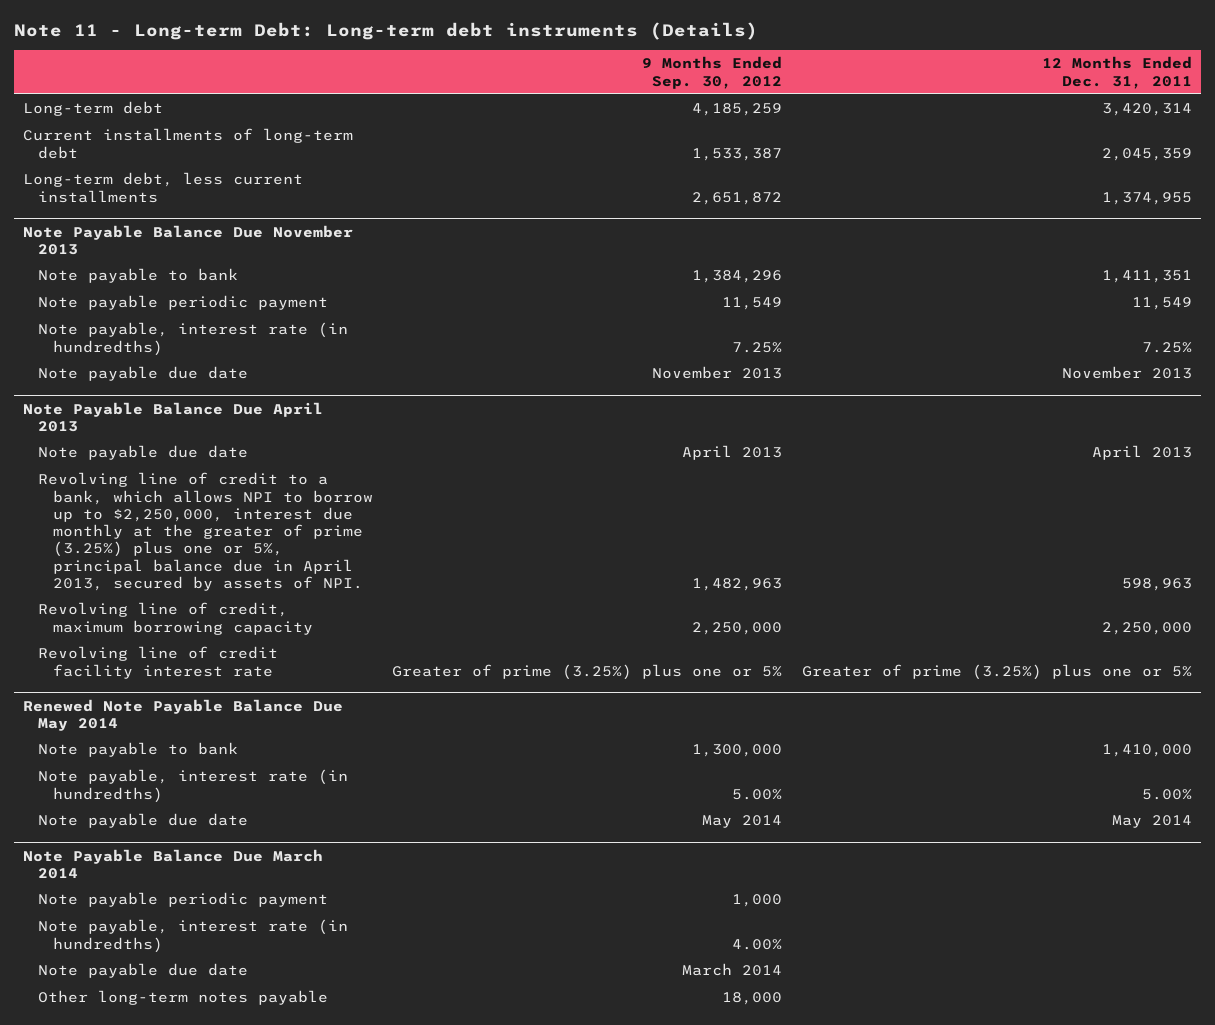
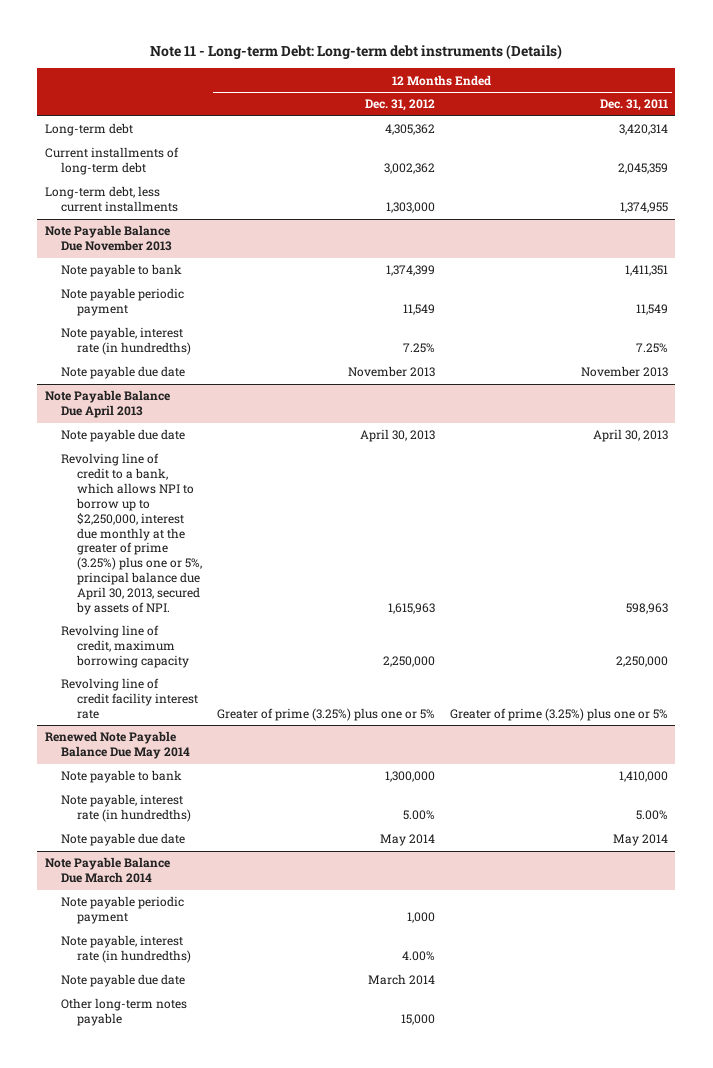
[642,56,783,89] 9 Months Ended Sep. 30, 2012 -> none
none -> [365,99,436,112] Dec. 31, 2012
[1091,445,1192,461] April 2013 -> [592,429,668,443] April 30, 2013
[38,472,374,591] Revolving line of credit to a bank, which allows NPI to borrow up to $2,250,000, interest due monthly at the greater of prime (3.25%) plus one or 5%, principal balance due in April 2013, secured by assets of NPI. -> [61,453,203,615] Revolving line of credit to a bank, which allows NPI to borrow up to $2,250,000, interest due monthly at the greater of prime (3.25%) plus one or 5%, principal balance due April 30, 2013, secured by assets of NPI.

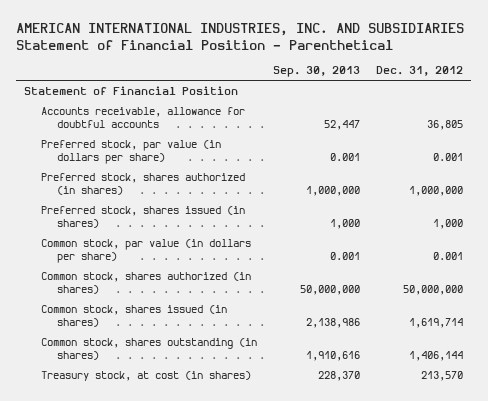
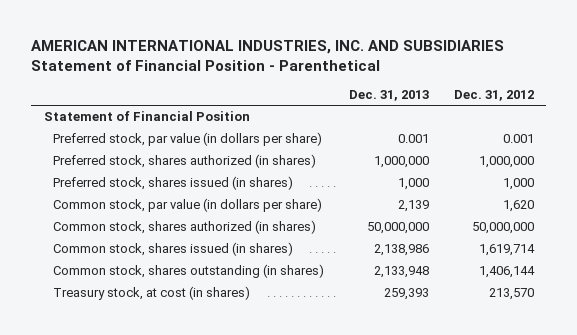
[273,66,361,78] Sep. 30, 2013 -> none
none -> [348,90,429,102] Dec. 31, 2013
[40,107,245,128] Accounts receivable, allowance for doubtful accounts -> none
[433,251,464,260] 0.001 -> [502,200,534,213] 1,620

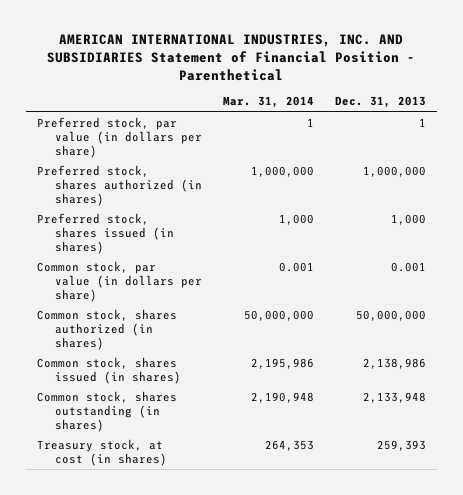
[453,90,534,102] Dec. 31, 2012 -> none
none -> [223,96,315,109] Mar. 31, 2014
[43,111,250,122] Statement of Financial Position -> none
[397,134,429,144] 0.001 -> [419,118,427,128] 1
[397,200,429,213] 2,139 -> [391,262,427,273] 0.001

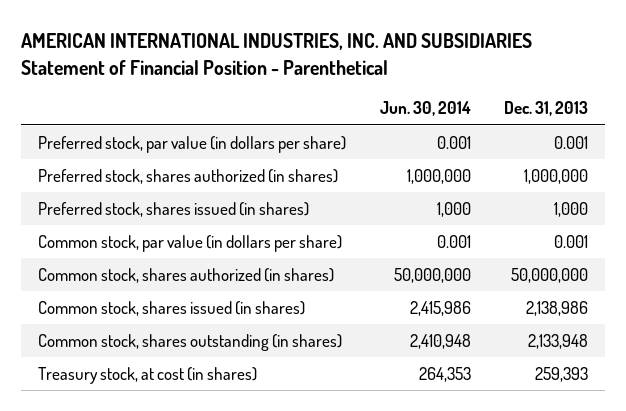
[223,96,315,109] Mar. 31, 2014 -> none
none -> [379,101,471,117] Jun. 30, 2014
[419,118,427,128] 1 -> [554,135,589,149] 0.001

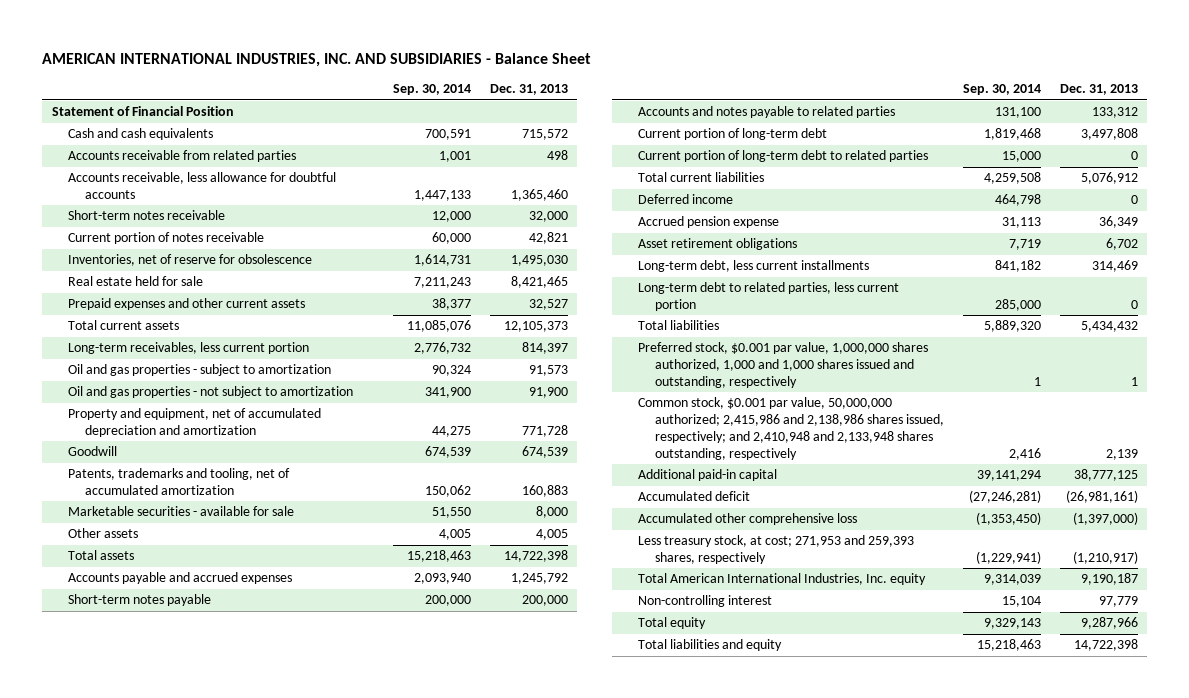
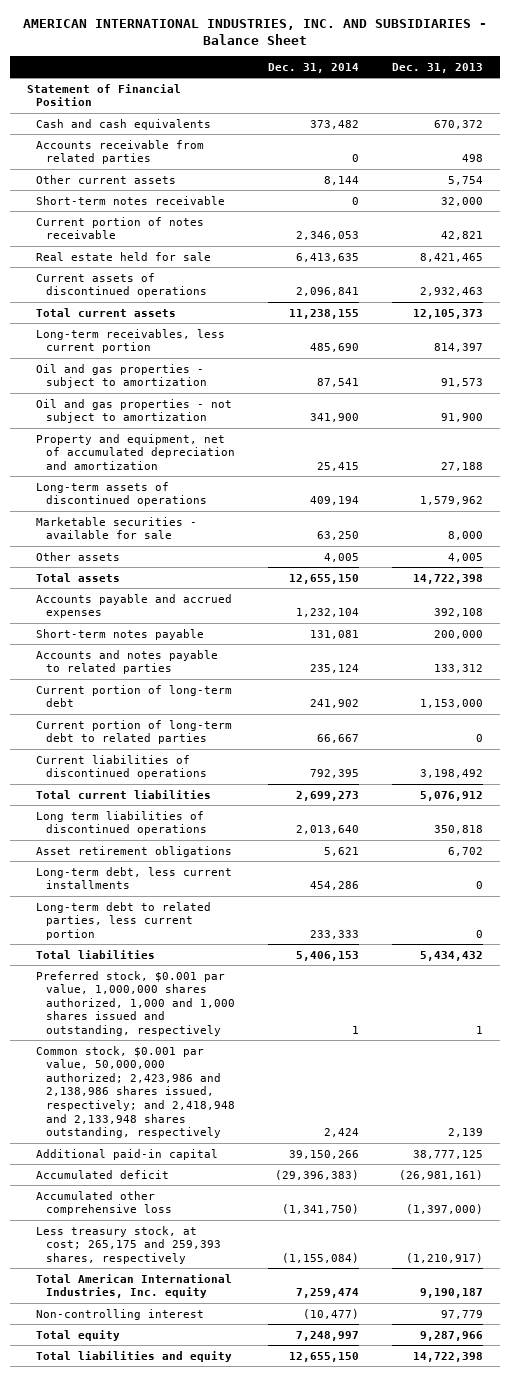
[392,84,471,96] Sep. 30, 2014 -> none
none -> [268,62,360,73] Dec. 31, 2014
[521,129,568,141] 715,572 -> [434,119,484,129] 670,372
[68,172,337,200] Accounts receivable, less allowance for doubtful accounts -> none
none -> [36,174,177,184] Other current assets
[68,254,313,267] Inventories, net of reserve for obsolescence -> none
[68,298,306,311] Prepaid expenses and other current assets -> [36,272,207,298] Current assets of discontinued operations
[528,299,568,311] 32,527 -> [420,287,484,297] 2,932,463
[68,446,118,457] Goodwill -> none
[68,468,291,496] Patents, trademarks and tooling, net of accumulated amortization -> none
[521,425,568,438] 771,728 -> [441,461,484,471] 27,188
none -> [36,481,207,507] Long-term assets of discontinued operations
[510,573,568,585] 1,245,792 -> [434,608,484,618] 392,108
[1080,128,1138,141] 3,497,808 -> [420,699,484,709] 1,153,000
none -> [36,754,207,780] Current liabilities of discontinued operations
[638,194,734,205] Deferred income -> none
[638,216,780,229] Accrued pension expense -> none
none -> [36,810,207,836] Long term liabilities of discontinued operations
[1091,260,1138,273] 314,469 -> [476,881,484,890] 0
[638,397,945,460] Common stock, $0.001 par value, 50,000,000 authorized; 2,415,986 and 2,138,986 shares issued, respectively; and 2,410,948 and 2,133,948 shares outstanding, respectively -> [36,1045,235,1139] Common stock, $0.001 par value, 50,000,000 authorized; 2,423,986 and 2,138,986 shares issued, respectively; and 2,418,948 and 2,133,948 shares outstanding, respectively
[638,535,915,565] Less treasury stock, at cost; 271,953 and 259,393 shares, respectively -> [36,1225,221,1264] Less treasury stock, at cost; 265,175 and 259,393 shares, respectively

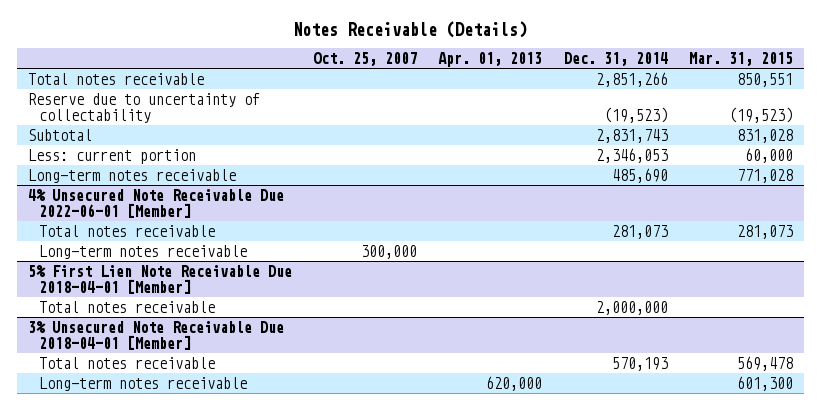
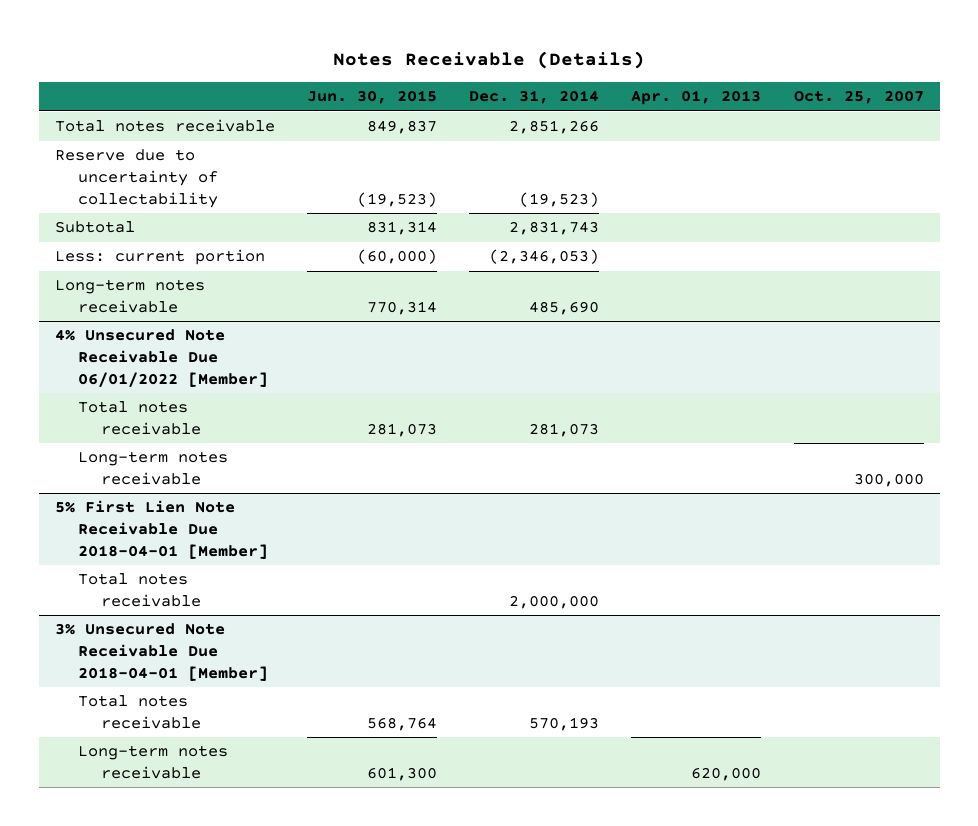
[689,52,794,67] Mar. 31, 2015 -> none
none -> [306,90,437,105] Jun. 30, 2015
[595,147,668,163] 2,346,053 -> [489,249,600,265] (2,346,053)
[27,188,284,218] 4% Unsecured Note Receivable Due 2022-06-01 [Member] -> [54,329,269,387] 4% Unsecured Note Receivable Due 06/01/2022 [Member]

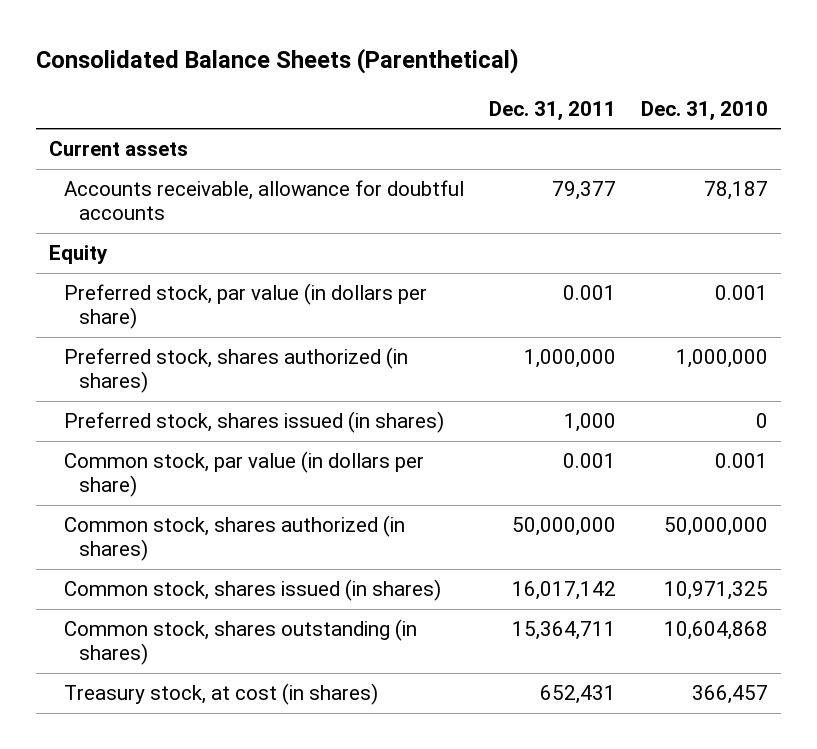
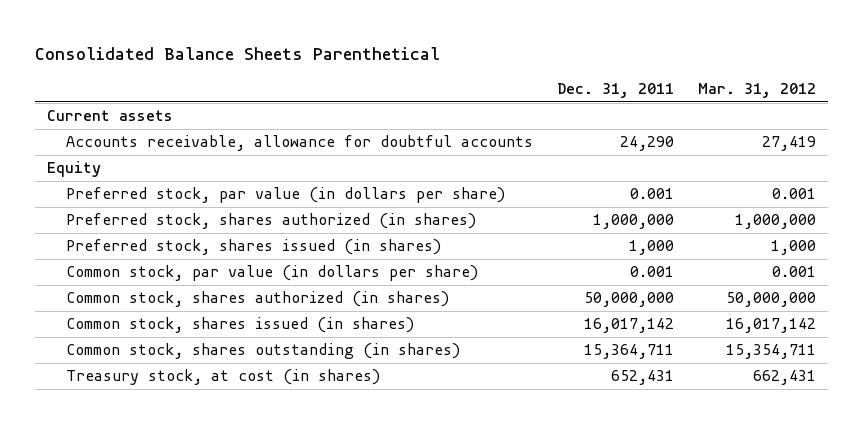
[36,48,520,75] Consolidated Balance Sheets (Parenthetical) -> [35,46,441,60] Consolidated Balance Sheets Parenthetical
[641,100,769,121] Dec. 31, 2010 -> none
none -> [697,83,816,99] Mar. 31, 2012
[552,181,617,201] 79,377 -> [619,136,674,152] 24,290

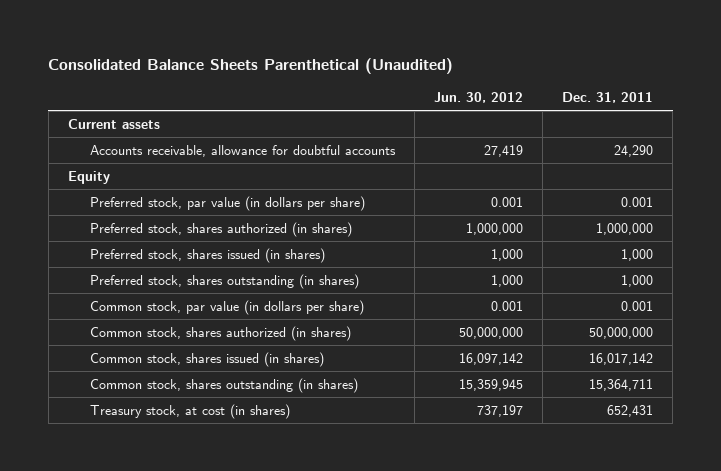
[35,46,441,60] Consolidated Balance Sheets Parenthetical -> [48,57,454,74] Consolidated Balance Sheets Parenthetical (Unaudited)
[697,83,816,99] Mar. 31, 2012 -> none
none -> [434,91,524,103] Jun. 30, 2012
none -> [89,274,359,290] Preferred stock, shares outstanding (in shares)

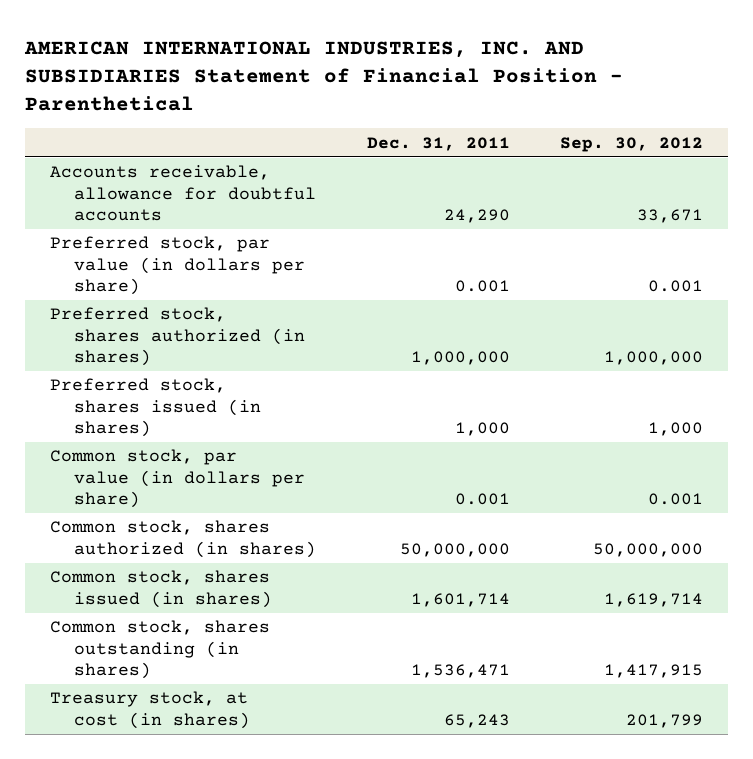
[48,57,454,74] Consolidated Balance Sheets Parenthetical (Unaudited) -> [24,40,624,112] AMERICAN INTERNATIONAL INDUSTRIES, INC. AND SUBSIDIARIES Statement of Financial Position - Parenthetical
[434,91,524,103] Jun. 30, 2012 -> none
none -> [559,136,703,152] Sep. 30, 2012
[67,119,160,130] Current assets -> none
[67,171,110,185] Equity -> none
[89,274,359,290] Preferred stock, shares outstanding (in shares) -> none
[589,353,654,366] 16,017,142 -> [410,592,510,607] 1,601,714
[589,379,654,392] 15,364,711 -> [410,664,510,679] 1,536,471
[607,405,654,418] 652,431 -> [443,713,510,728] 65,243

